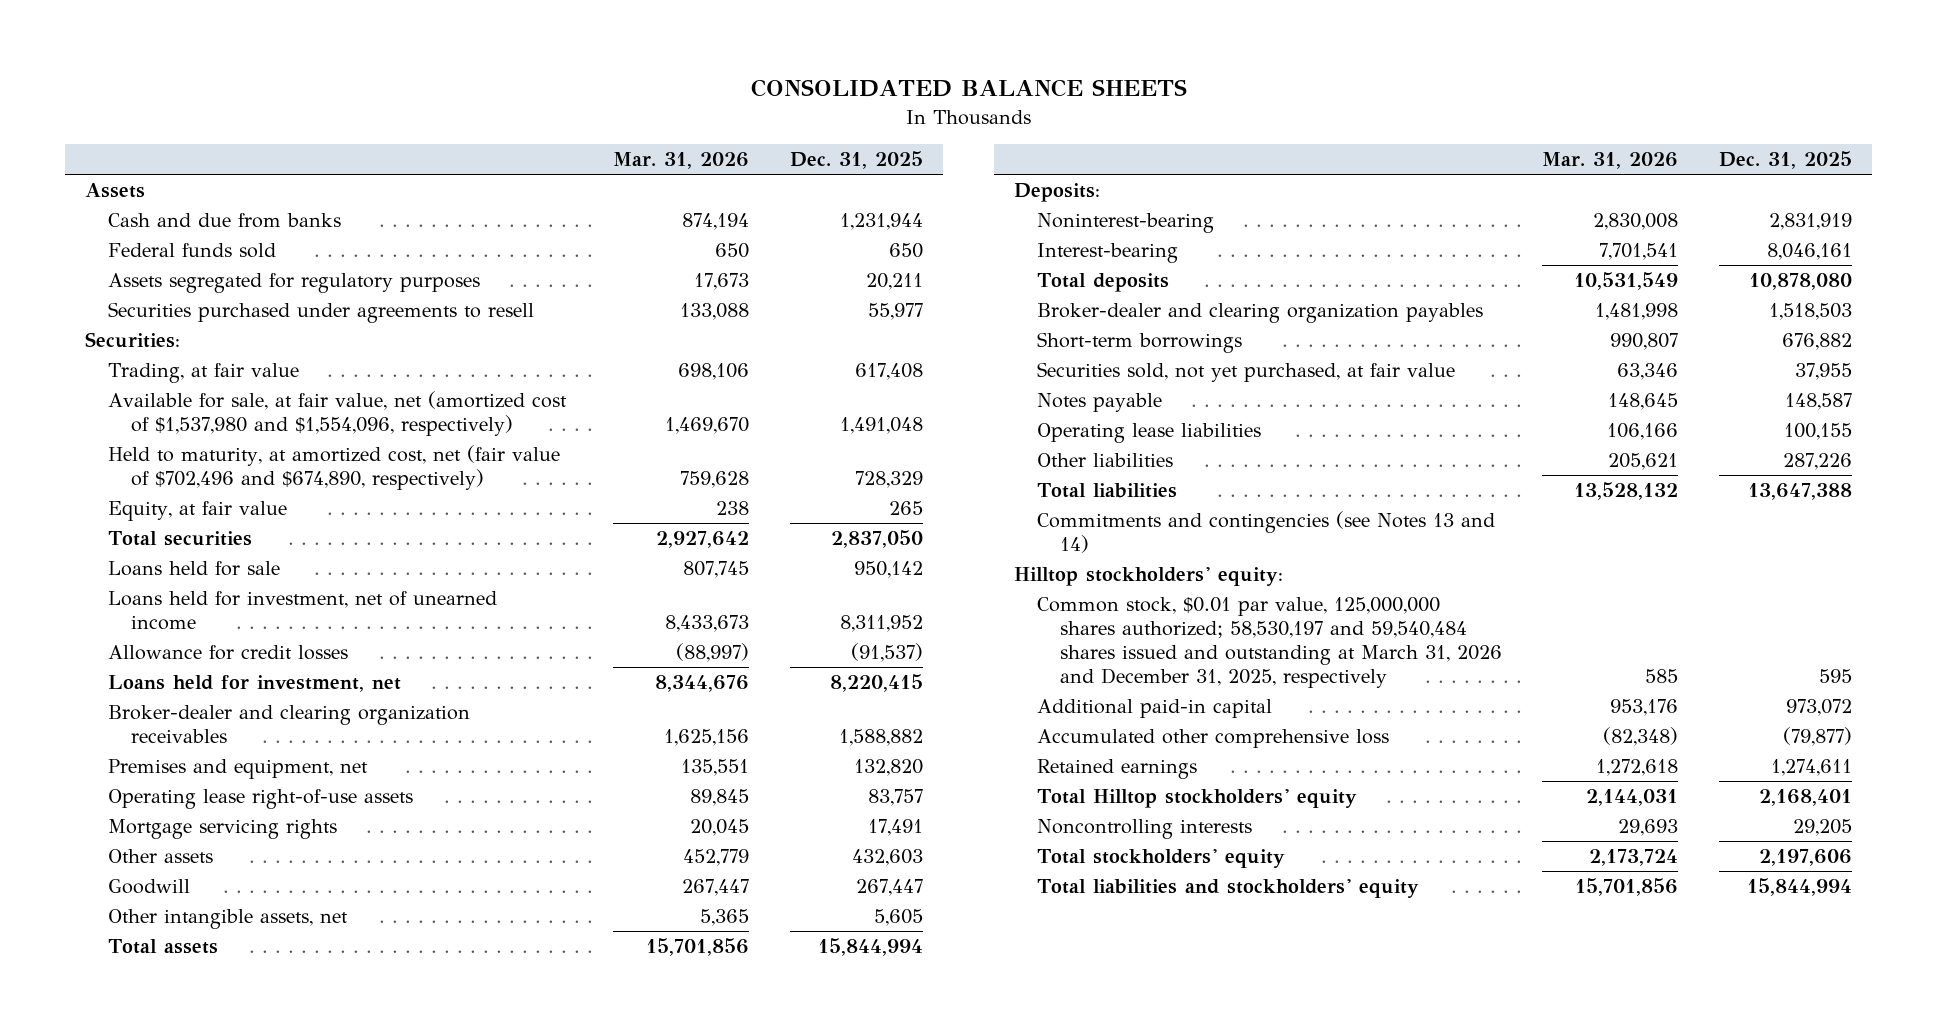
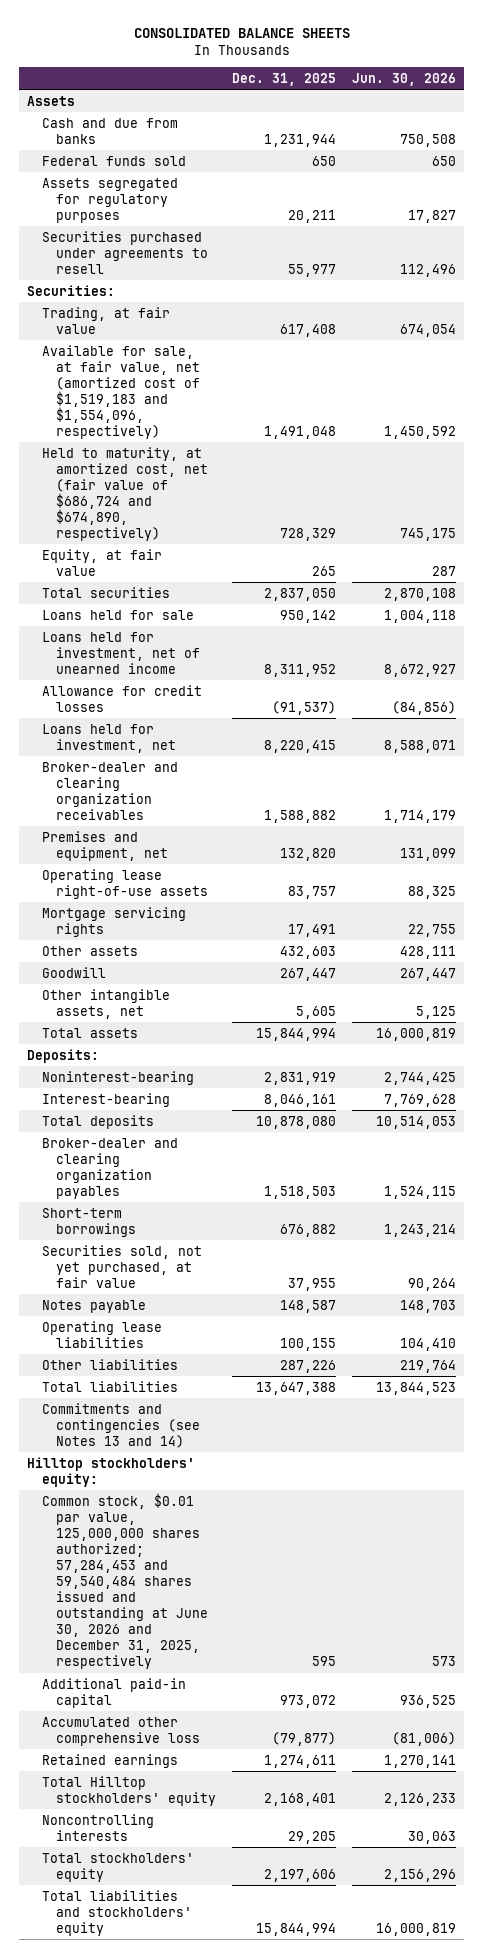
[613,152,750,170] Mar. 31, 2026 -> none
none -> [352,72,457,86] Jun. 30, 2026
[107,391,567,436] Available for sale, at fair value, net (amortized cost of $1,537,980 and $1,554,096, respectively) -> [41,344,201,439] Available for sale, at fair value, net (amortized cost of $1,519,183 and $1,554,096, respectively)
[107,445,560,490] Held to maturity, at amortized cost, net (fair value of $702,496 and $674,890, respectively) -> [41,446,209,541] Held to maturity, at amortized cost, net (fair value of $686,724 and $674,890, respectively)
[1037,597,1502,688] Common stock, $0.01 par value, 125,000,000 shares authorized; 58,530,197 and 59,540,484 shares issued and outstanding at March 31, 2026 and December 31, 2025, respectively -> [41,1492,209,1670] Common stock, $0.01 par value, 125,000,000 shares authorized; 57,284,453 and 59,540,484 shares issued and outstanding at June 30, 2026 and December 31, 2025, respectively

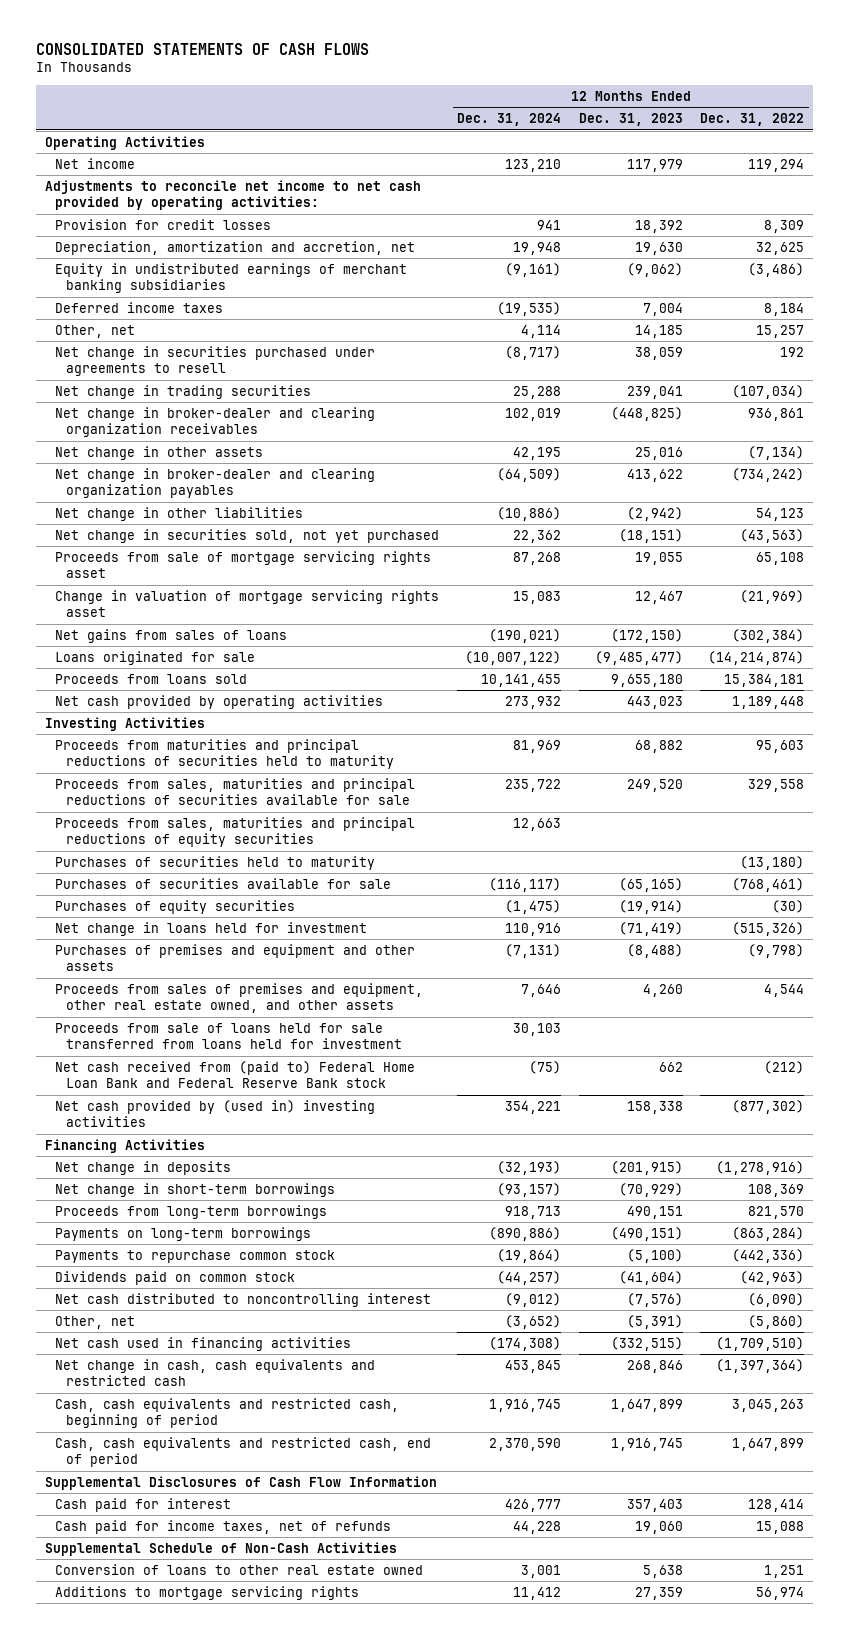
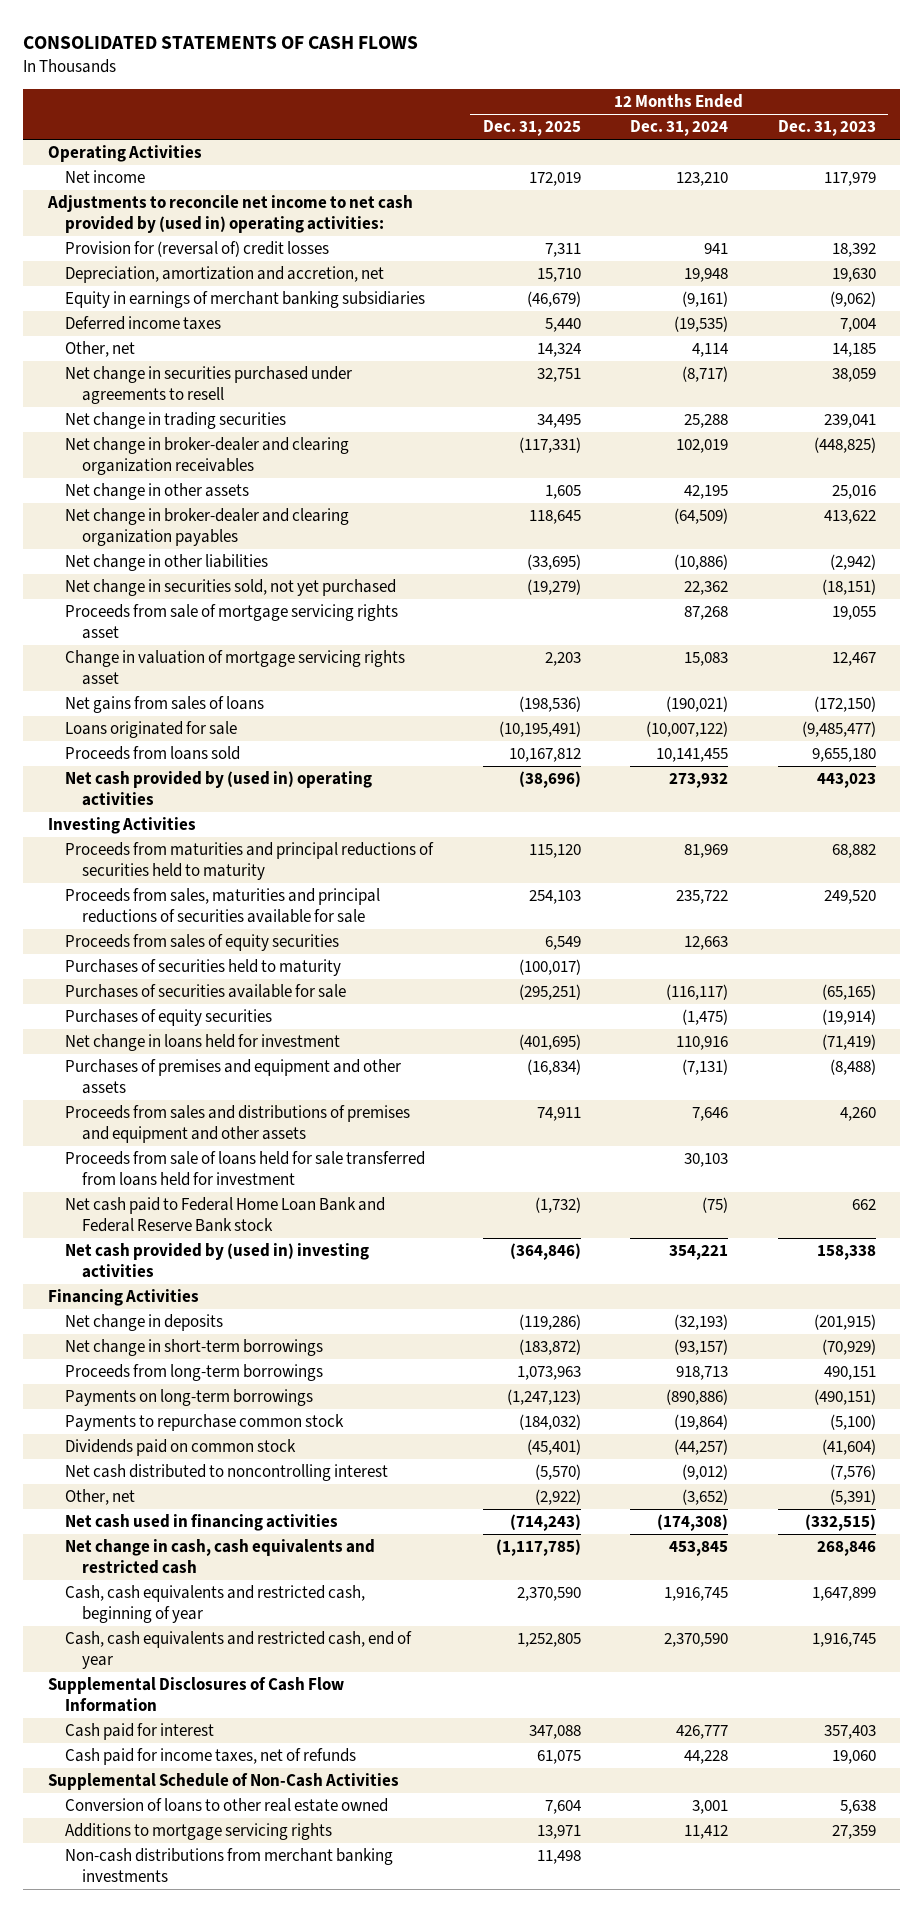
[700,113,805,127] Dec. 31, 2022 -> none
none -> [482,120,581,137] Dec. 31, 2025
[44,179,421,211] Adjustments to reconcile net income to net cash provided by operating activities: -> [47,195,414,233] Adjustments to reconcile net income to net cash provided by (used in) operating activities:
[55,218,272,230] Provision for credit losses -> [65,241,330,258] Provision for (reversal of) credit losses
[55,262,408,294] Equity in undistributed earnings of merchant banking subsidiaries -> [65,291,426,309] Equity in earnings of merchant banking subsidiaries
[55,694,384,709] Net cash provided by operating activities -> [65,771,373,806] Net cash provided by (used in) operating activities
[55,816,416,848] Proceeds from sales, maturities and principal reductions of equity securities -> [65,934,340,952] Proceeds from sales of equity securities
[55,982,424,1014] Proceeds from sales of premises and equipment, other real estate owned, and other assets -> [65,1105,411,1143] Proceeds from sales and distributions of premises and equipment and other assets
[55,1060,416,1089] Net cash received from (paid to) Federal Home Loan Bank and Federal Reserve Bank stock -> [65,1197,386,1232] Net cash paid to Federal Home Loan Bank and Federal Reserve Bank stock
[55,1397,400,1429] Cash, cash equivalents and restricted cash, beginning of period -> [65,1585,366,1623] Cash, cash equivalents and restricted cash, beginning of year
[55,1436,432,1468] Cash, cash equivalents and restricted cash, end of period -> [65,1631,413,1669] Cash, cash equivalents and restricted cash, end of year
none -> [65,1848,394,1882] Non-cash distributions from merchant banking investments

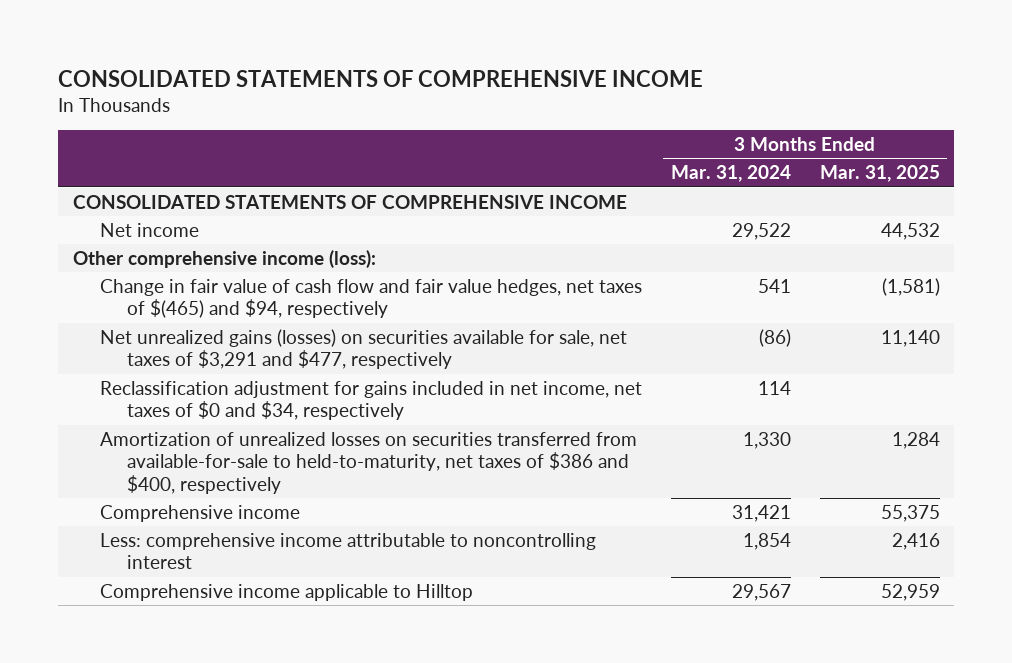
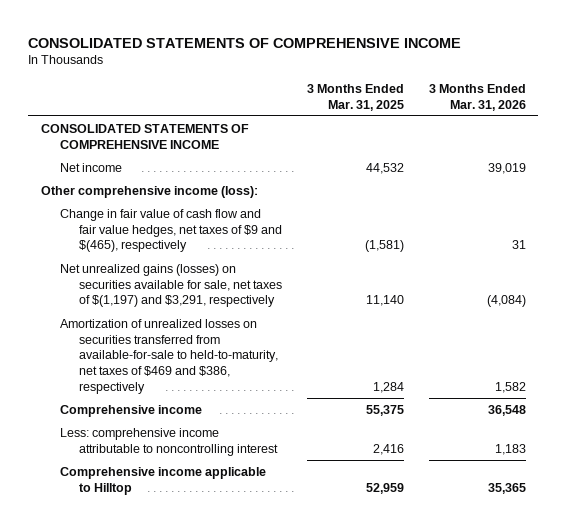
[670,165,791,183] Mar. 31, 2024 -> none
none -> [428,83,526,111] 3 Months Ended Mar. 31, 2026
[99,380,642,421] Reclassification adjustment for gains included in net income, net taxes of $0 and $34, respectively -> none
[99,278,642,319] Change in fair value of cash flow and fair value hedges, net taxes of $(465) and $94, respectively -> [59,208,283,253] Change in fair value of cash flow and fair value hedges, net taxes of $9 and $(465), respectively
[99,328,627,370] Net unrealized gains (losses) on securities available for sale, net taxes of $3,291 and $477, respectively -> [59,263,283,308] Net unrealized gains (losses) on securities available for sale, net taxes of $(1,197) and $3,291, respectively
[99,431,637,494] Amortization of unrealized losses on securities transferred from available-for-sale to held-to-maturity, net taxes of $386 and $400, respectively -> [59,318,279,395] Amortization of unrealized losses on securities transferred from available-for-sale to held-to-maturity, net taxes of $469 and $386, respectively

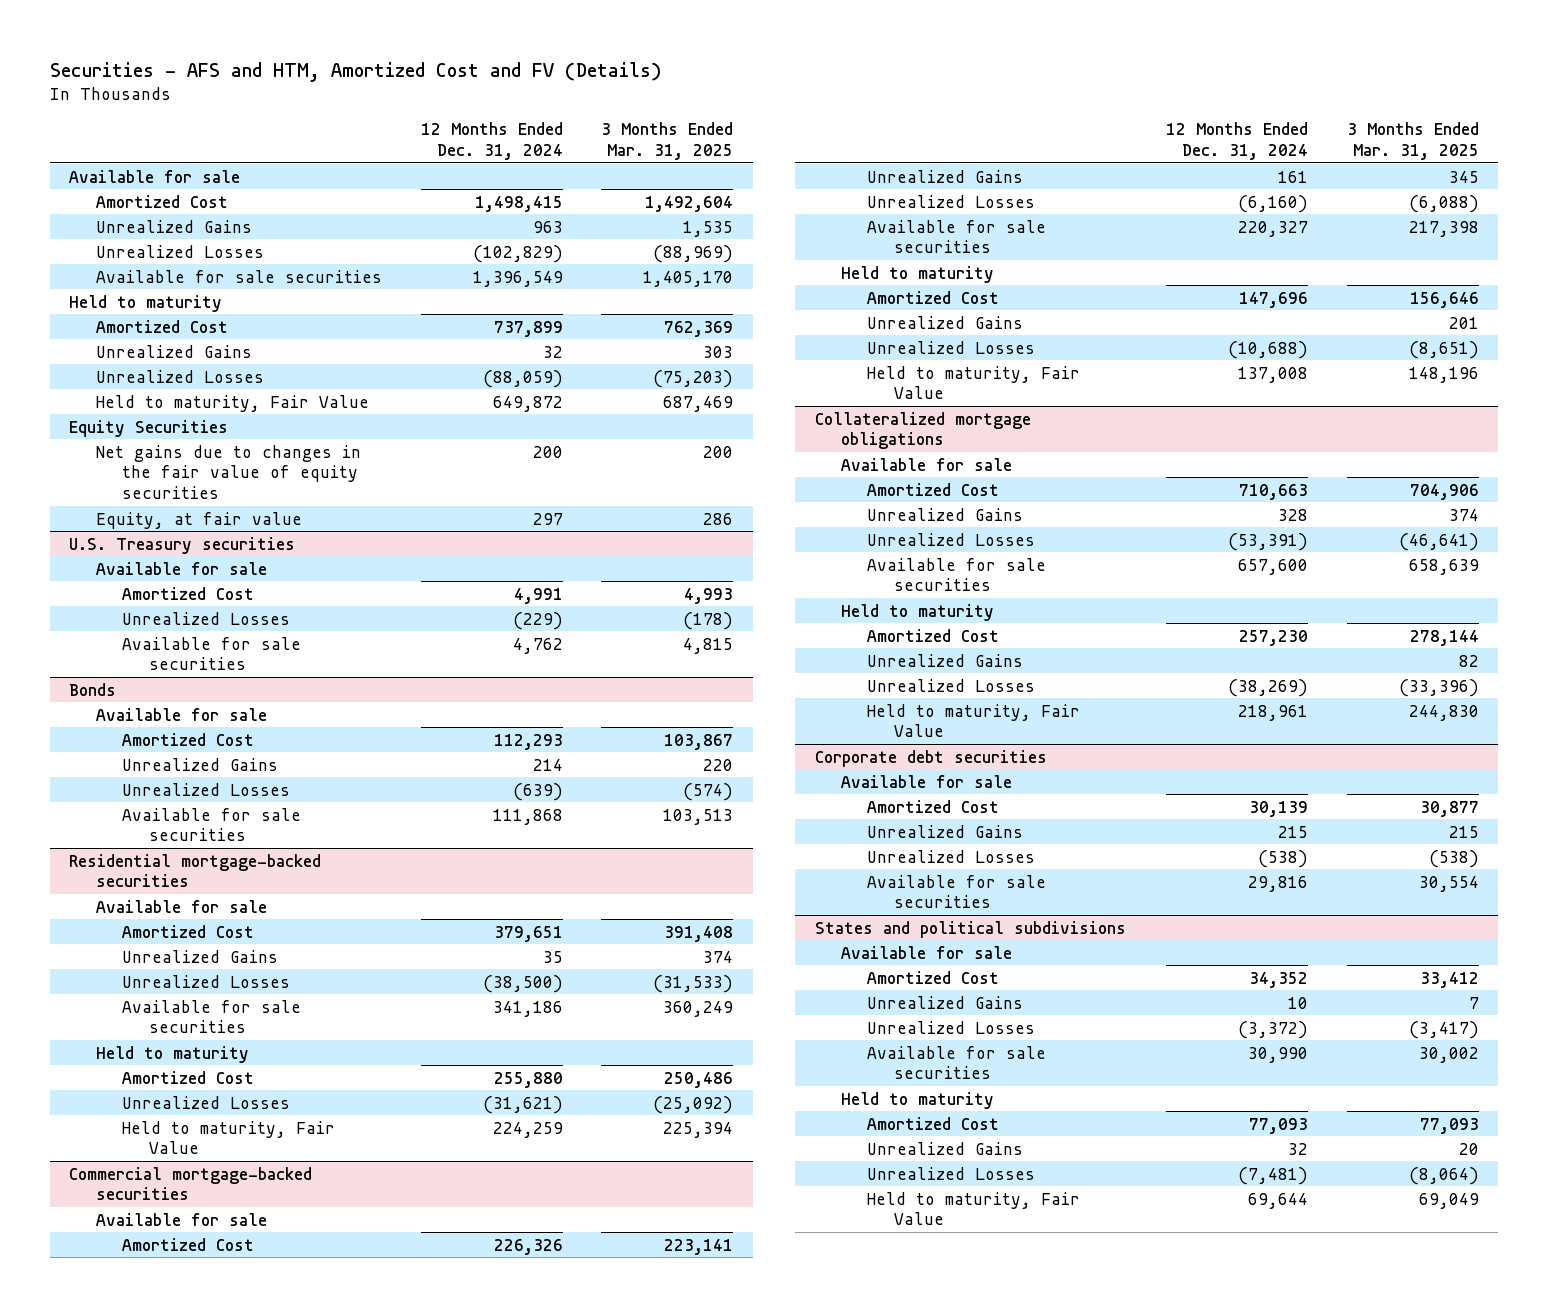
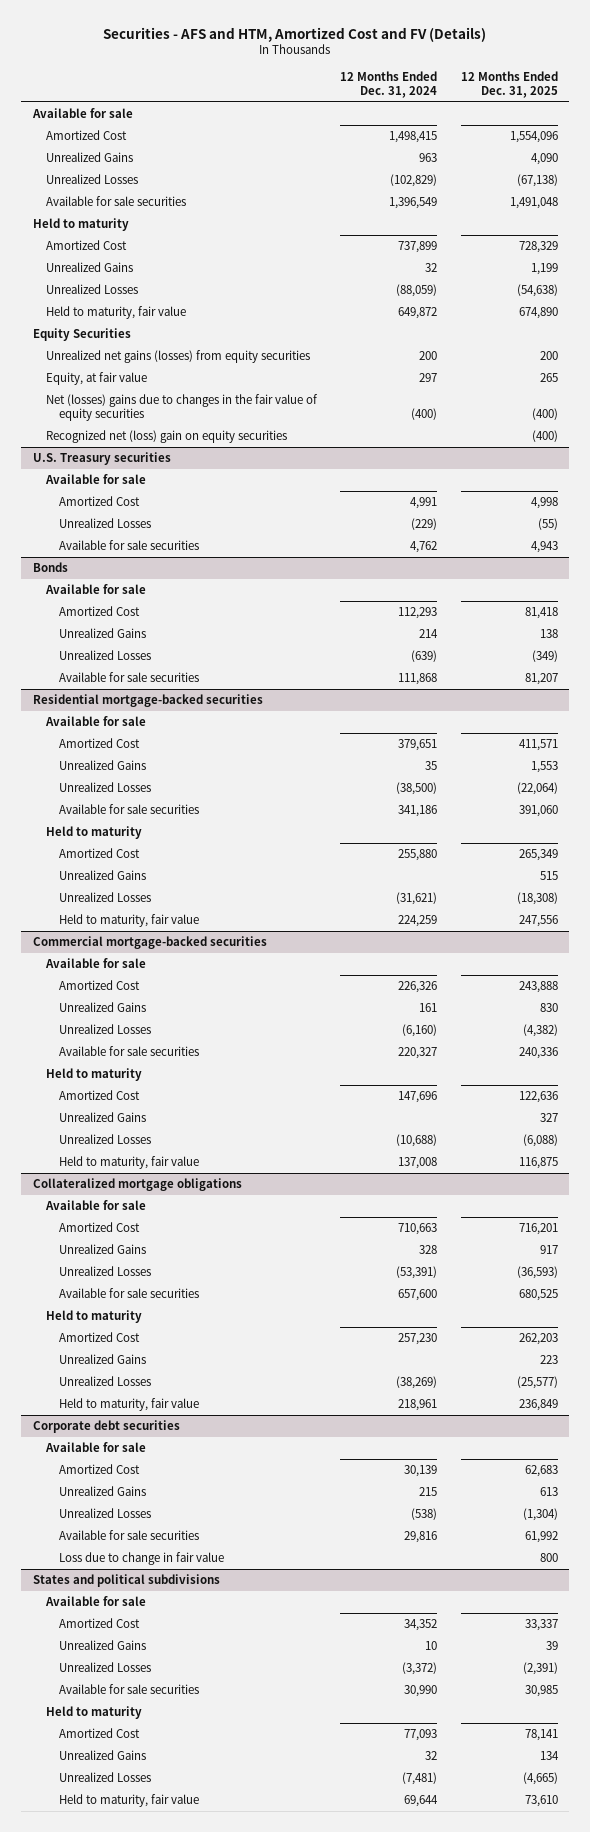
[601,122,734,160] 3 Months Ended Mar. 31, 2025 -> none
none -> [460,71,558,98] 12 Months Ended Dec. 31, 2025
[95,394,369,412] Held to maturity, Fair Value -> [45,306,186,320] Held to maturity, fair value
[95,444,361,499] Net gains due to changes in the fair value of equity securities -> none
none -> [45,350,310,364] Unrealized net gains (losses) from equity securities
none -> [45,394,318,421] Net (losses) gains due to changes in the fair value of equity securities
none -> [45,430,287,444] Recognized net (loss) gain on equity securities
none -> [59,870,147,881] Unrealized Gains
[122,1120,336,1155] Held to maturity, Fair Value -> [59,914,200,928] Held to maturity, fair value
[867,365,1081,400] Held to maturity, Fair Value -> [59,1156,200,1170] Held to maturity, fair value
[867,703,1081,738] Held to maturity, Fair Value -> [59,1398,200,1412] Held to maturity, fair value
none -> [59,1552,225,1566] Loss due to change in fair value
[867,1191,1081,1226] Held to maturity, Fair Value -> [59,1794,200,1808] Held to maturity, fair value

